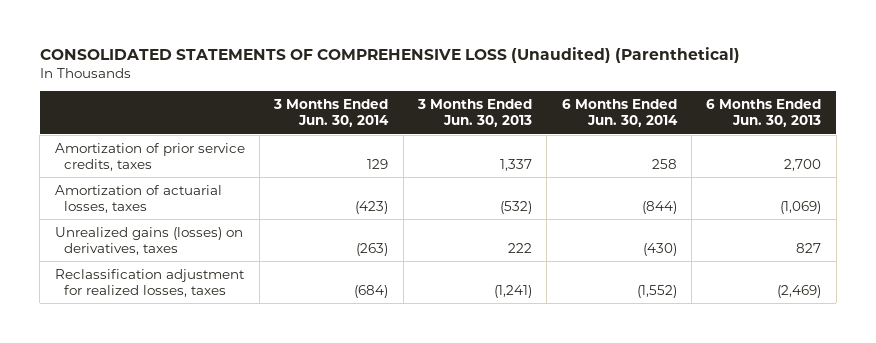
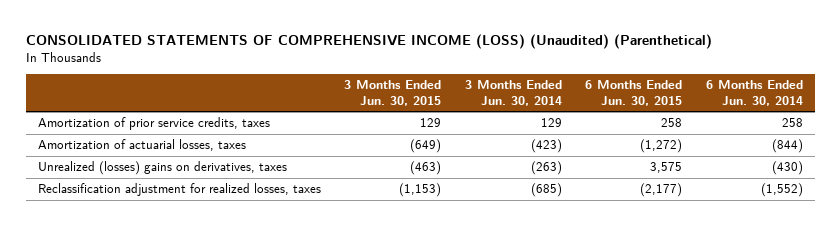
[39,47,740,64] CONSOLIDATED STATEMENTS OF COMPREHENSIVE LOSS (Unaudited) (Parenthetical) -> [25,34,712,50] CONSOLIDATED STATEMENTS OF COMPREHENSIVE INCOME (LOSS) (Unaudited) (Parenthetical)
[416,99,532,128] 3 Months Ended Jun. 30, 2013 -> none
[706,99,822,128] 6 Months Ended Jun. 30, 2013 -> none
none -> [344,80,442,106] 3 Months Ended Jun. 30, 2015
none -> [585,80,683,106] 6 Months Ended Jun. 30, 2015
[54,226,243,255] Unrealized gains (losses) on derivatives, taxes -> [37,161,287,176] Unrealized (losses) gains on derivatives, taxes
[354,284,389,298] (684) -> [530,183,562,198] (685)

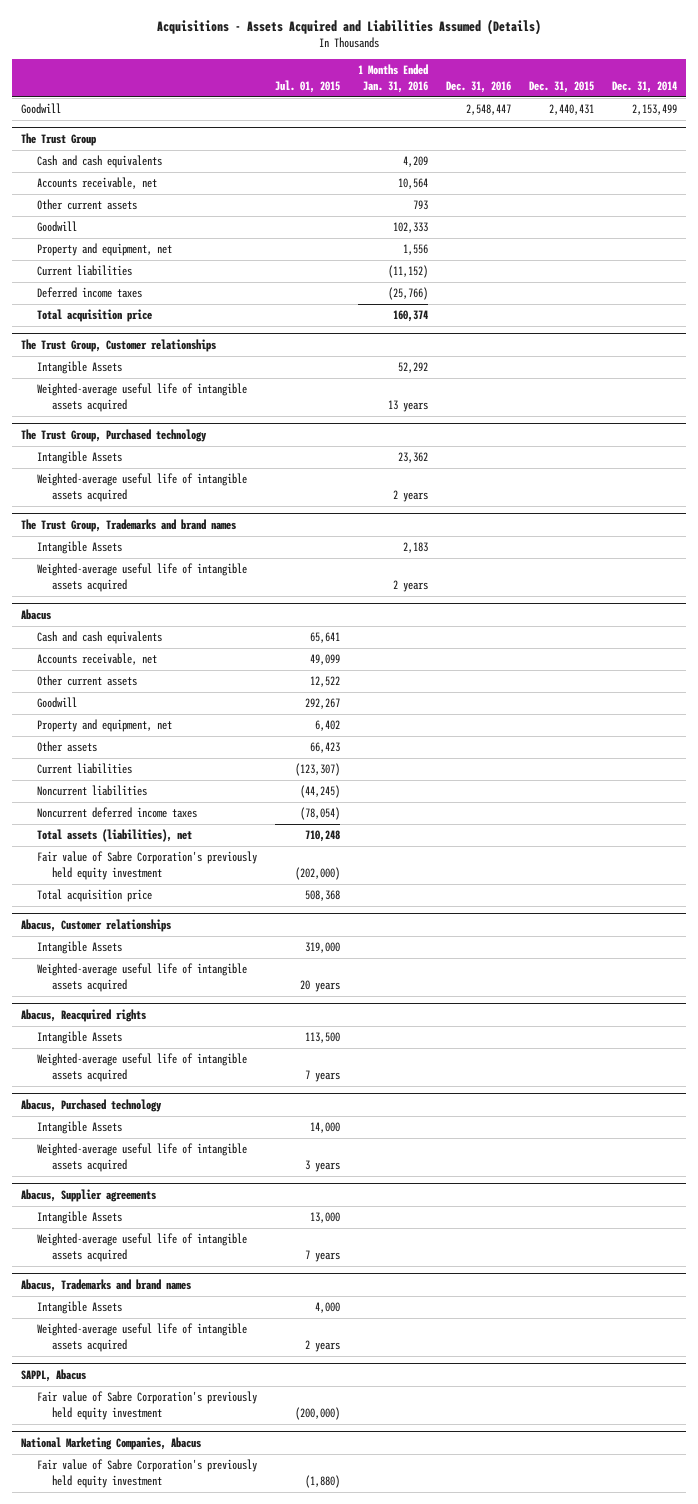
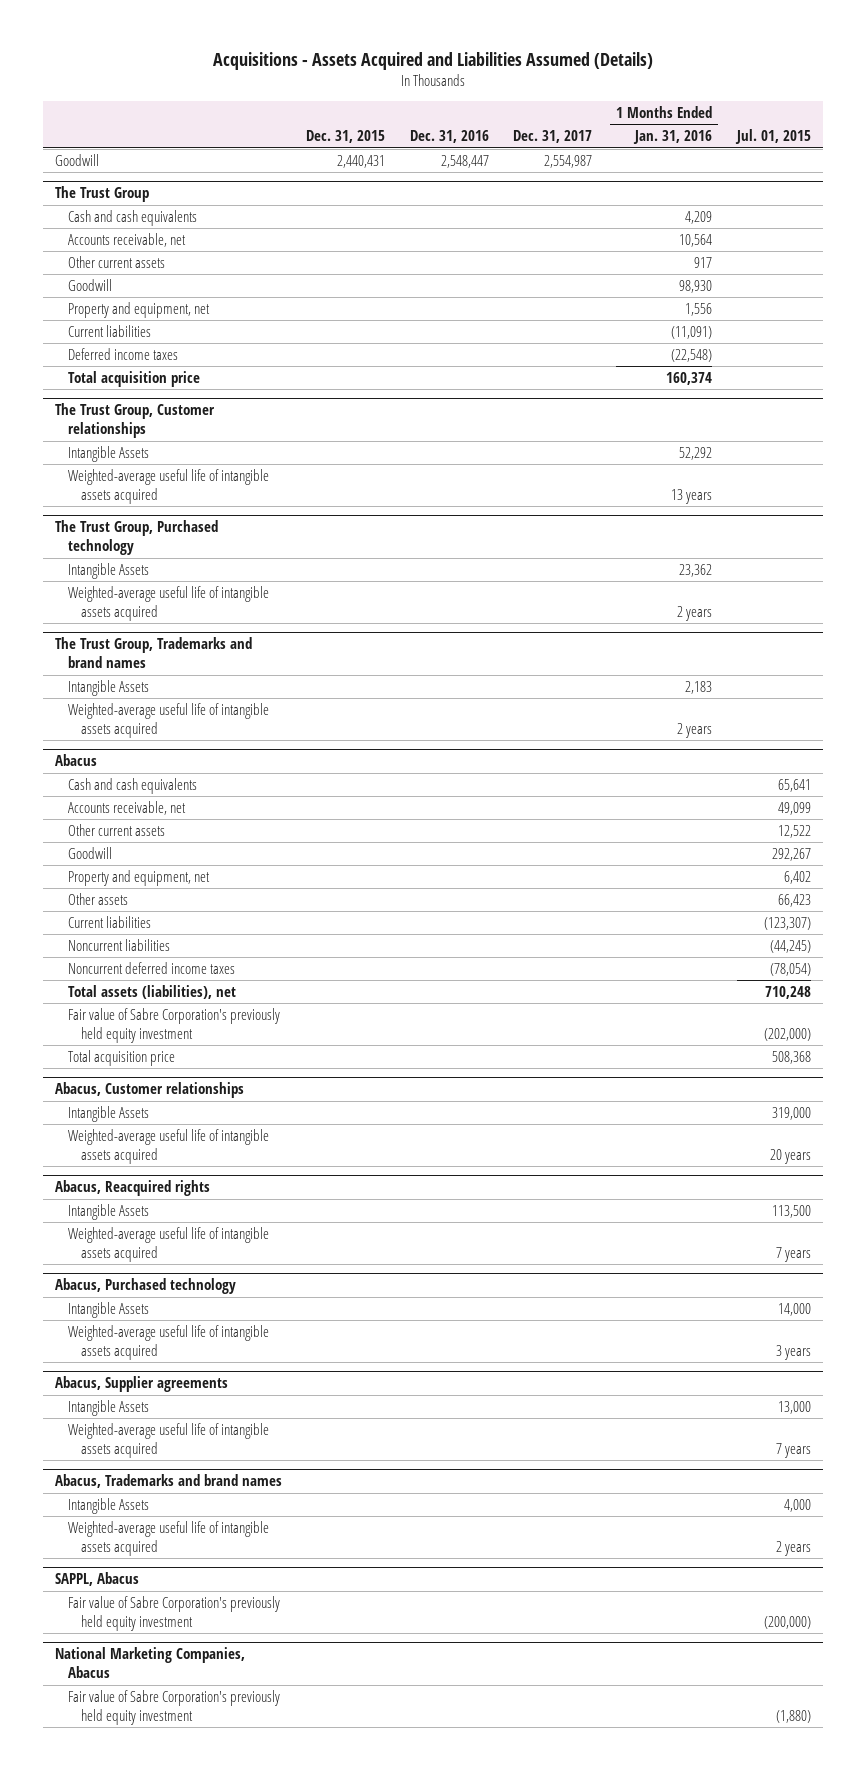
[612,80,678,93] Dec. 31, 2014 -> none
none -> [512,130,592,144] Dec. 31, 2017
[412,200,428,211] 793 -> [694,256,713,268] 917
[392,222,428,234] 102,333 -> [679,279,713,293] 98,930
[387,265,428,279] (11,152) -> [671,325,713,339] (11,091)
[387,287,428,301] (25,766) -> [671,348,713,362] (22,548)

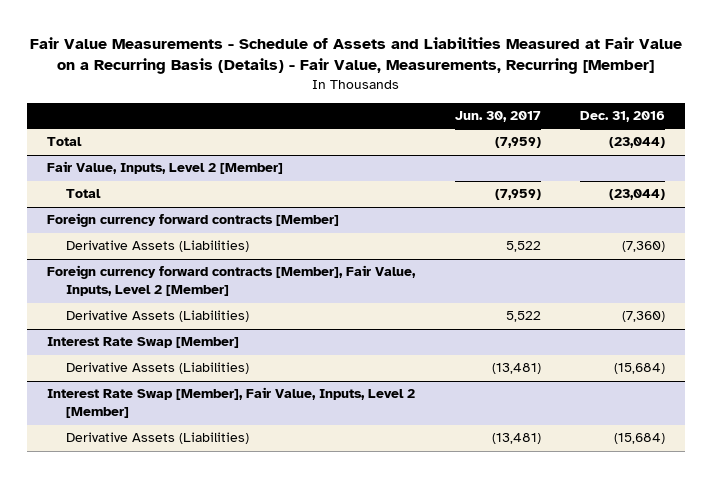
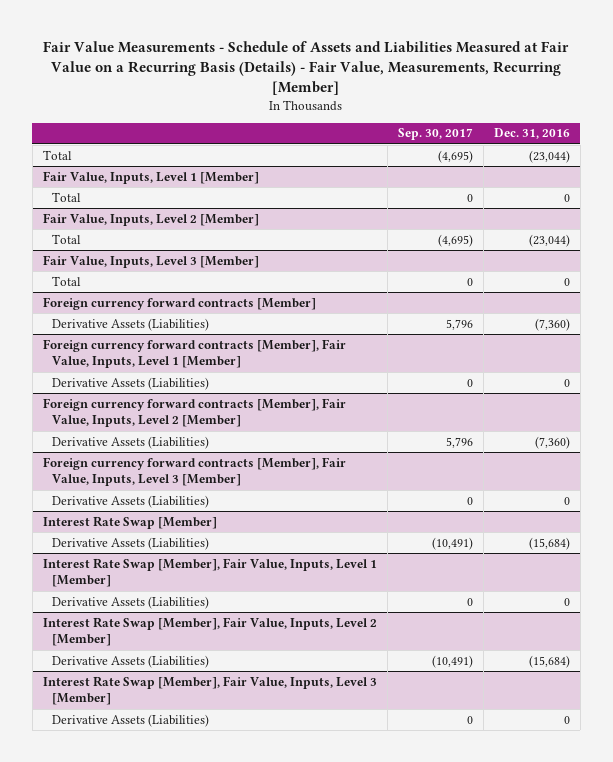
[454,110,541,122] Jun. 30, 2017 -> none
none -> [397,128,473,141] Sep. 30, 2017
none -> [42,170,259,184] Fair Value, Inputs, Level 1 [Member]
none -> [52,191,82,202] Total
none -> [42,254,259,268] Fair Value, Inputs, Level 3 [Member]
none -> [52,275,82,286] Total
none -> [42,338,346,369] Foreign currency forward contracts [Member], Fair Value, Inputs, Level 1 [Member]
none -> [52,376,210,390] Derivative Assets (Liabilities)
none -> [42,456,346,487] Foreign currency forward contracts [Member], Fair Value, Inputs, Level 3 [Member]
none -> [52,494,210,508] Derivative Assets (Liabilities)
none -> [42,557,377,588] Interest Rate Swap [Member], Fair Value, Inputs, Level 1 [Member]
none -> [52,595,210,609] Derivative Assets (Liabilities)
none -> [42,675,377,706] Interest Rate Swap [Member], Fair Value, Inputs, Level 3 [Member]
none -> [52,713,210,727] Derivative Assets (Liabilities)

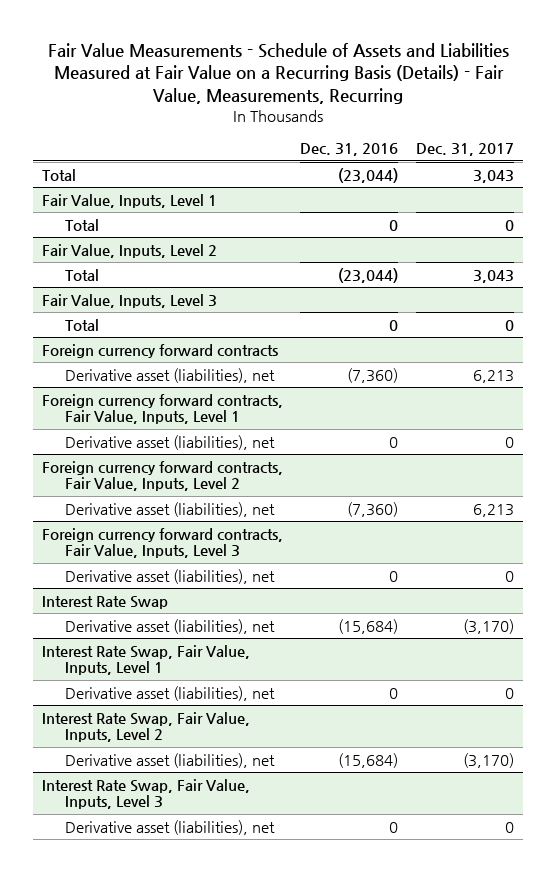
[43,41,570,96] Fair Value Measurements - Schedule of Assets and Liabilities Measured at Fair Value on a Recurring Basis (Details) - Fair Value, Measurements, Recurring [Member] -> [47,42,509,105] Fair Value Measurements - Schedule of Assets and Liabilities Measured at Fair Value on a Recurring Basis (Details) - Fair Value, Measurements, Recurring
[397,128,473,141] Sep. 30, 2017 -> none
none -> [415,143,514,157] Dec. 31, 2017
[42,170,259,184] Fair Value, Inputs, Level 1 [Member] -> [41,193,217,208] Fair Value, Inputs, Level 1
[42,212,259,226] Fair Value, Inputs, Level 2 [Member] -> [41,243,217,258] Fair Value, Inputs, Level 2
[42,254,259,268] Fair Value, Inputs, Level 3 [Member] -> [41,293,217,308] Fair Value, Inputs, Level 3
[42,296,316,310] Foreign currency forward contracts [Member] -> [41,343,278,358] Foreign currency forward contracts
[52,317,210,331] Derivative Assets (Liabilities) -> [65,367,276,383] Derivative asset (liabilities), net
[42,338,346,369] Foreign currency forward contracts [Member], Fair Value, Inputs, Level 1 [Member] -> [41,393,283,425] Foreign currency forward contracts, Fair Value, Inputs, Level 1
[52,376,210,390] Derivative Assets (Liabilities) -> [65,434,276,450] Derivative asset (liabilities), net
[42,397,346,428] Foreign currency forward contracts [Member], Fair Value, Inputs, Level 2 [Member] -> [41,460,283,492] Foreign currency forward contracts, Fair Value, Inputs, Level 2
[52,435,210,449] Derivative Assets (Liabilities) -> [65,501,276,517] Derivative asset (liabilities), net
[42,456,346,487] Foreign currency forward contracts [Member], Fair Value, Inputs, Level 3 [Member] -> [41,527,283,559] Foreign currency forward contracts, Fair Value, Inputs, Level 3
[52,494,210,508] Derivative Assets (Liabilities) -> [65,568,276,584] Derivative asset (liabilities), net
[42,515,217,529] Interest Rate Swap [Member] -> [41,595,168,609] Interest Rate Swap
[52,536,210,550] Derivative Assets (Liabilities) -> [65,618,276,634] Derivative asset (liabilities), net
[42,557,377,588] Interest Rate Swap [Member], Fair Value, Inputs, Level 1 [Member] -> [41,644,250,676] Interest Rate Swap, Fair Value, Inputs, Level 1
[52,595,210,609] Derivative Assets (Liabilities) -> [65,685,276,701] Derivative asset (liabilities), net
[42,616,377,647] Interest Rate Swap [Member], Fair Value, Inputs, Level 2 [Member] -> [41,711,250,743] Interest Rate Swap, Fair Value, Inputs, Level 2
[52,654,210,668] Derivative Assets (Liabilities) -> [65,752,276,768] Derivative asset (liabilities), net
[42,675,377,706] Interest Rate Swap [Member], Fair Value, Inputs, Level 3 [Member] -> [41,778,250,810] Interest Rate Swap, Fair Value, Inputs, Level 3
[52,713,210,727] Derivative Assets (Liabilities) -> [65,819,276,835] Derivative asset (liabilities), net

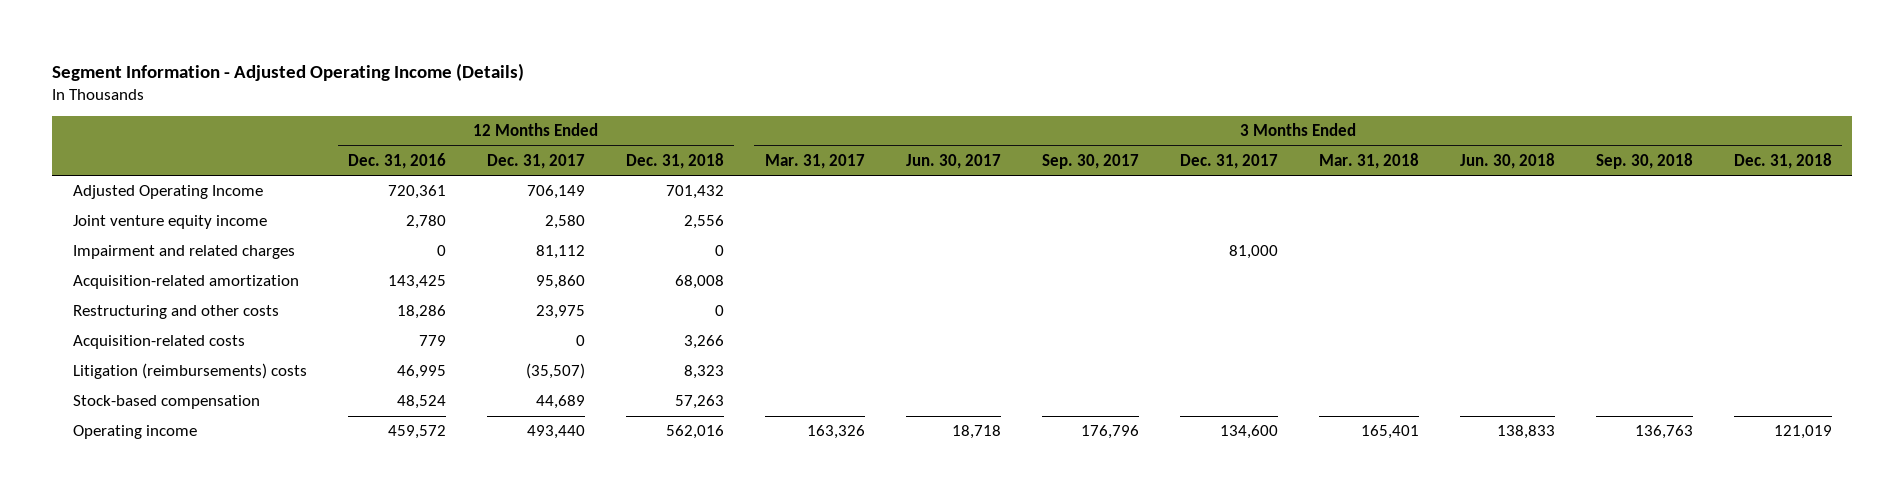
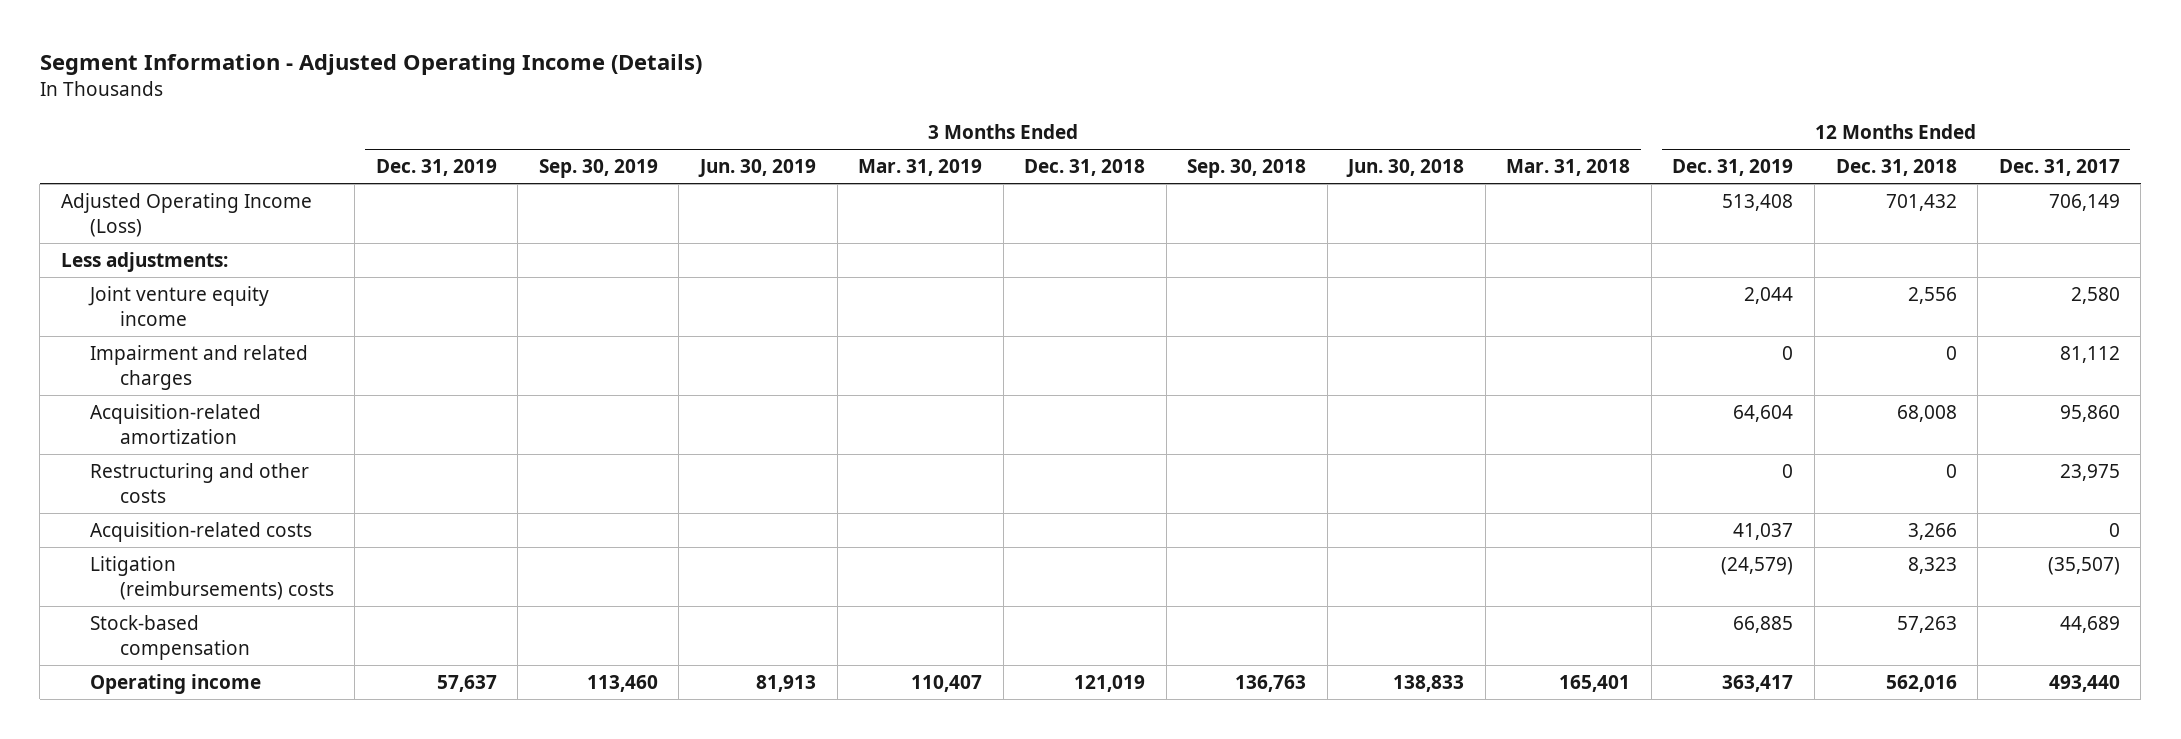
[347,152,446,169] Dec. 31, 2016 -> none
[764,153,865,169] Mar. 31, 2017 -> none
[905,153,1001,169] Jun. 30, 2017 -> none
[1041,153,1139,169] Sep. 30, 2017 -> none
[1179,153,1278,169] Dec. 31, 2017 -> none
none -> [375,159,497,177] Dec. 31, 2019
none -> [538,159,658,179] Sep. 30, 2019
none -> [698,159,817,178] Jun. 30, 2019
none -> [858,159,983,177] Mar. 31, 2019
none -> [1672,159,1794,177] Dec. 31, 2019
[72,185,263,200] Adjusted Operating Income -> [60,193,312,237] Adjusted Operating Income (Loss)
none -> [60,252,228,273] Less adjustments:

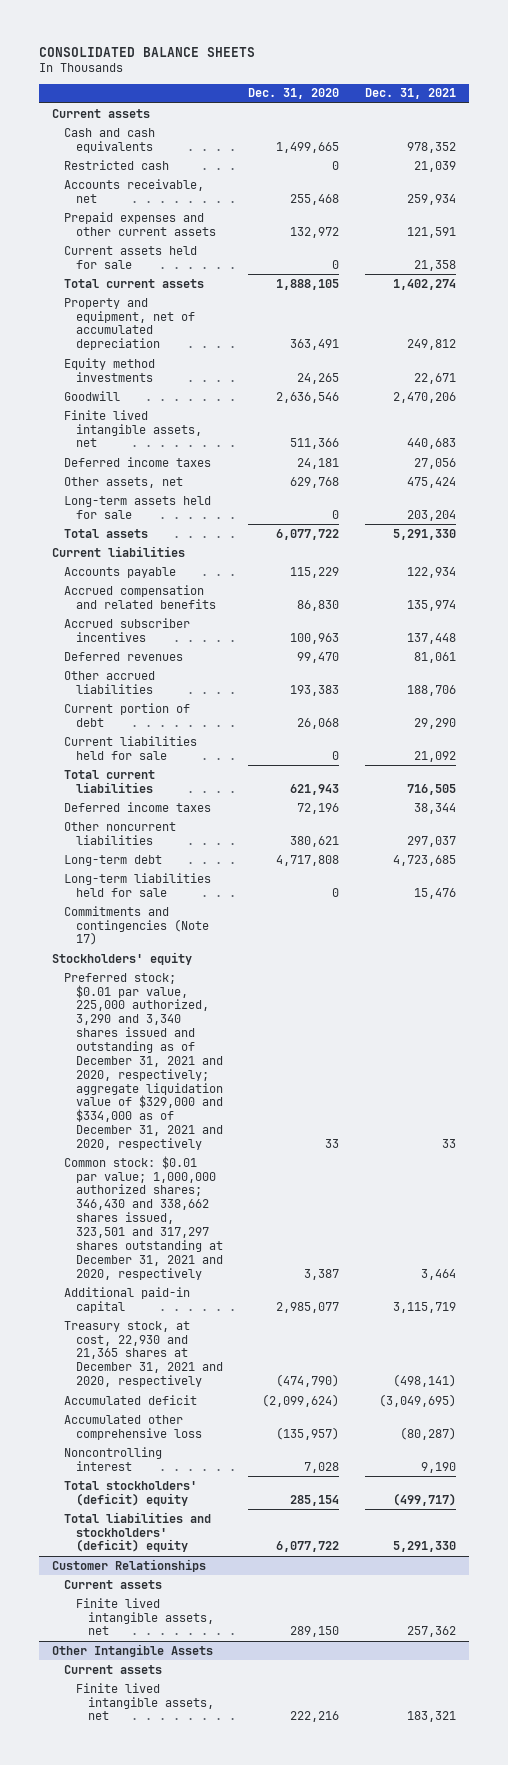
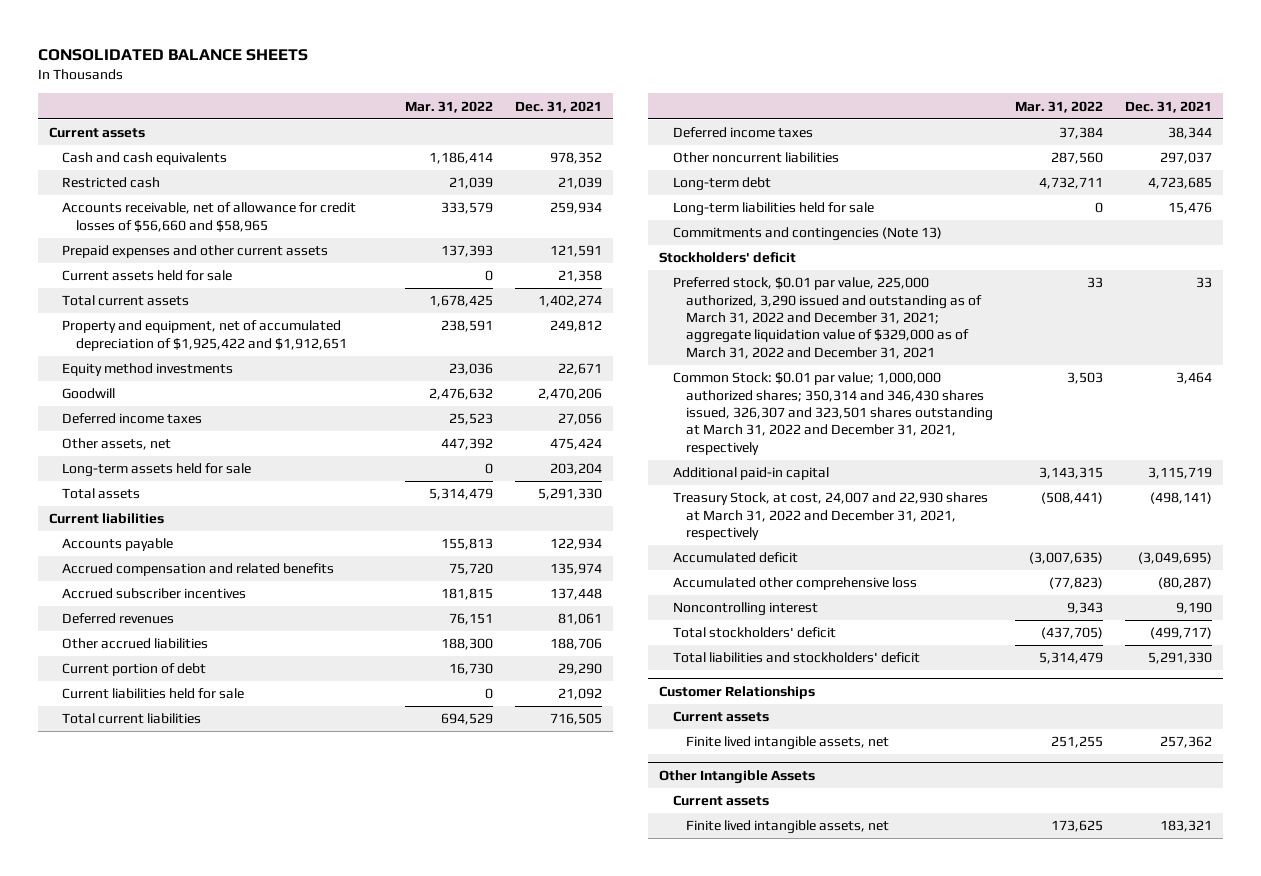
[248,88,340,100] Dec. 31, 2020 -> none
none -> [404,100,493,113] Mar. 31, 2022
[64,178,205,203] Accounts receivable, net -> [62,202,357,232] Accounts receivable, net of allowance for credit losses of $56,660 and $58,965
[64,297,196,351] Property and equipment, net of accumulated depreciation -> [62,320,347,351] Property and equipment, net of accumulated depreciation of $1,925,422 and $1,912,651
[64,409,203,448] Finite lived intangible assets, net -> none
[64,905,210,946] Commitments and contingencies (Note 17) -> [672,227,942,242] Commitments and contingencies (Note 13)
[52,951,193,965] Stockholders' equity -> [659,252,797,264] Stockholders' deficit
[64,972,224,1151] Preferred stock; $0.01 par value, 225,000 authorized, 3,290 and 3,340 shares issued and outstanding as of December 31, 2021 and 2020, respectively; aggregate liquidation value of $329,000 and $334,000 as of December 31, 2021 and 2020, respectively -> [672,277,982,359] Preferred stock, $0.01 par value, 225,000 authorized, 3,290 issued and outstanding as of March 31, 2022 and December 31, 2021; aggregate liquidation value of $329,000 as of March 31, 2022 and December 31, 2021
[64,1155,224,1280] Common stock: $0.01 par value; 1,000,000 authorized shares; 346,430 and 338,662 shares issued, 323,501 and 317,297 shares outstanding at December 31, 2021 and 2020, respectively -> [672,372,993,455] Common Stock: $0.01 par value; 1,000,000 authorized shares; 350,314 and 346,430 shares issued, 326,307 and 323,501 shares outstanding at March 31, 2022 and December 31, 2021, respectively
[64,1320,224,1388] Treasury stock, at cost, 22,930 and 21,365 shares at December 31, 2021 and 2020, respectively -> [672,492,988,540] Treasury Stock, at cost, 24,007 and 22,930 shares at March 31, 2022 and December 31, 2021, respectively
[64,1480,198,1506] Total stockholders' (deficit) equity -> [672,627,836,639] Total stockholders' deficit
[64,1511,212,1553] Total liabilities and stockholders' (deficit) equity -> [672,652,920,664] Total liabilities and stockholders' deficit

